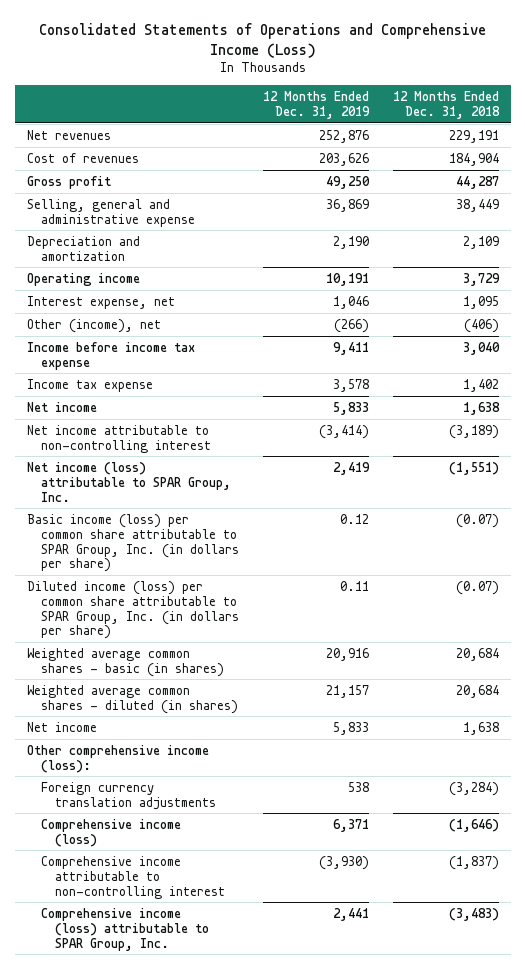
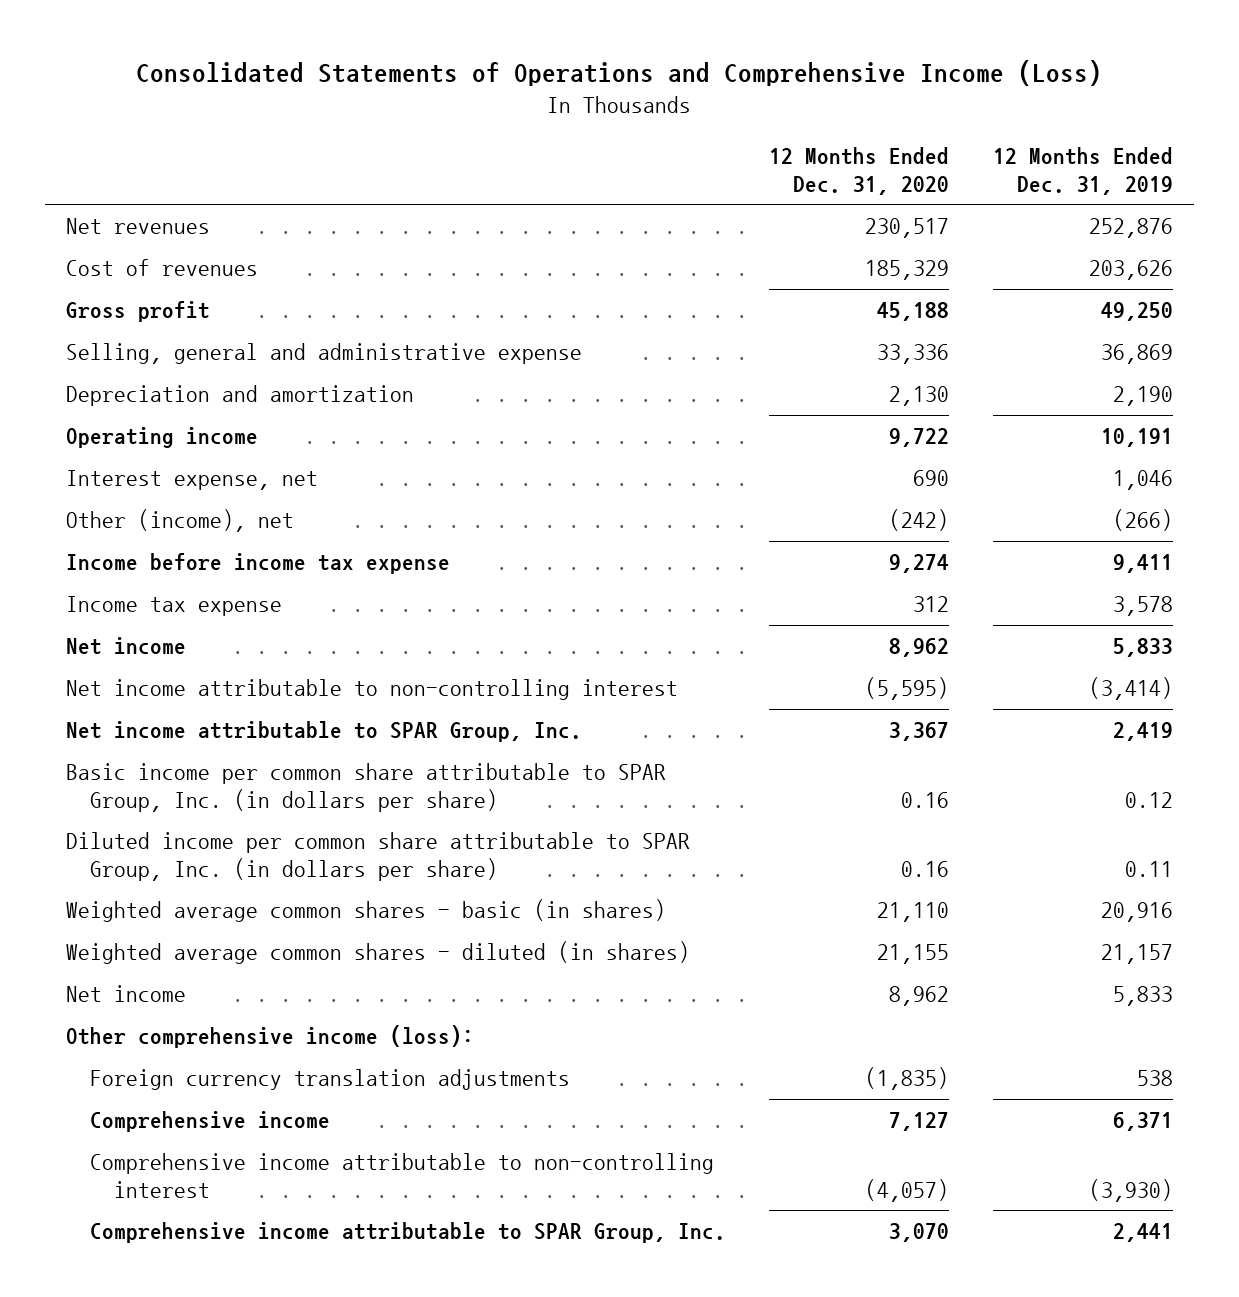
[392,90,500,119] 12 Months Ended Dec. 31, 2018 -> none
none -> [769,147,950,195] 12 Months Ended Dec. 31, 2020
[26,461,231,502] Net income (loss) attributable to SPAR Group, Inc. -> [66,721,583,743] Net income attributable to SPAR Group, Inc.
[26,513,239,573] Basic income (loss) per common share attributable to SPAR Group, Inc. (in dollars per share) -> [66,763,667,812] Basic income per common share attributable to SPAR Group, Inc. (in dollars per share)
[26,580,239,640] Diluted income (loss) per common share attributable to SPAR Group, Inc. (in dollars per share) -> [66,832,691,881] Diluted income per common share attributable to SPAR Group, Inc. (in dollars per share)
[40,818,181,847] Comprehensive income (loss) -> [90,1111,331,1133] Comprehensive income
[40,907,210,951] Comprehensive income (loss) attributable to SPAR Group, Inc. -> [90,1222,727,1244] Comprehensive income attributable to SPAR Group, Inc.

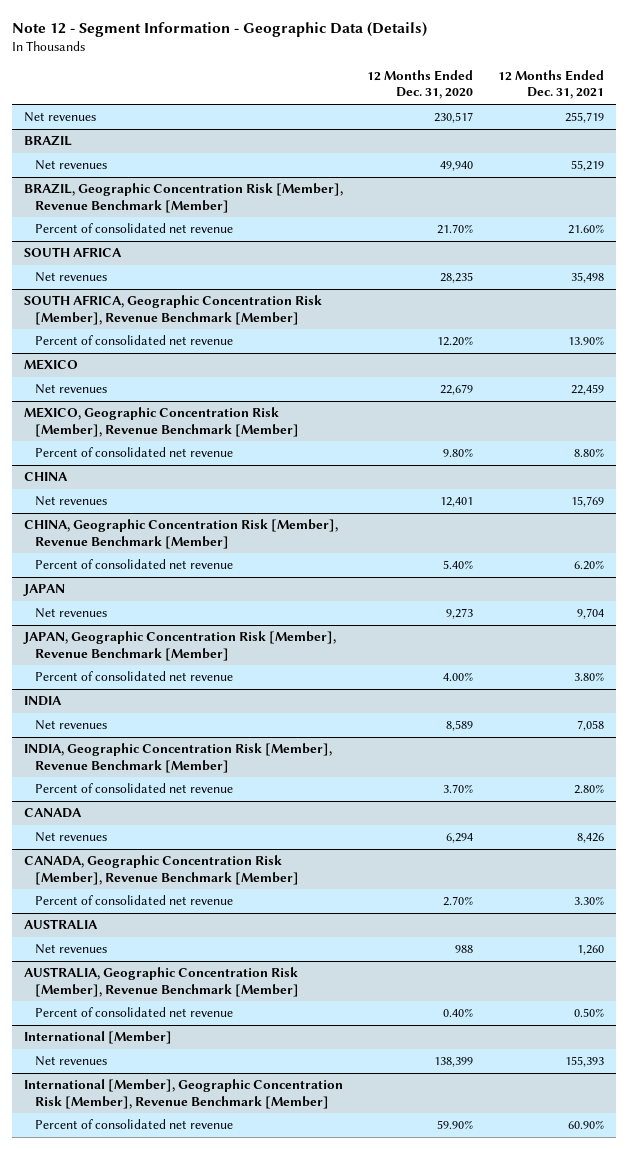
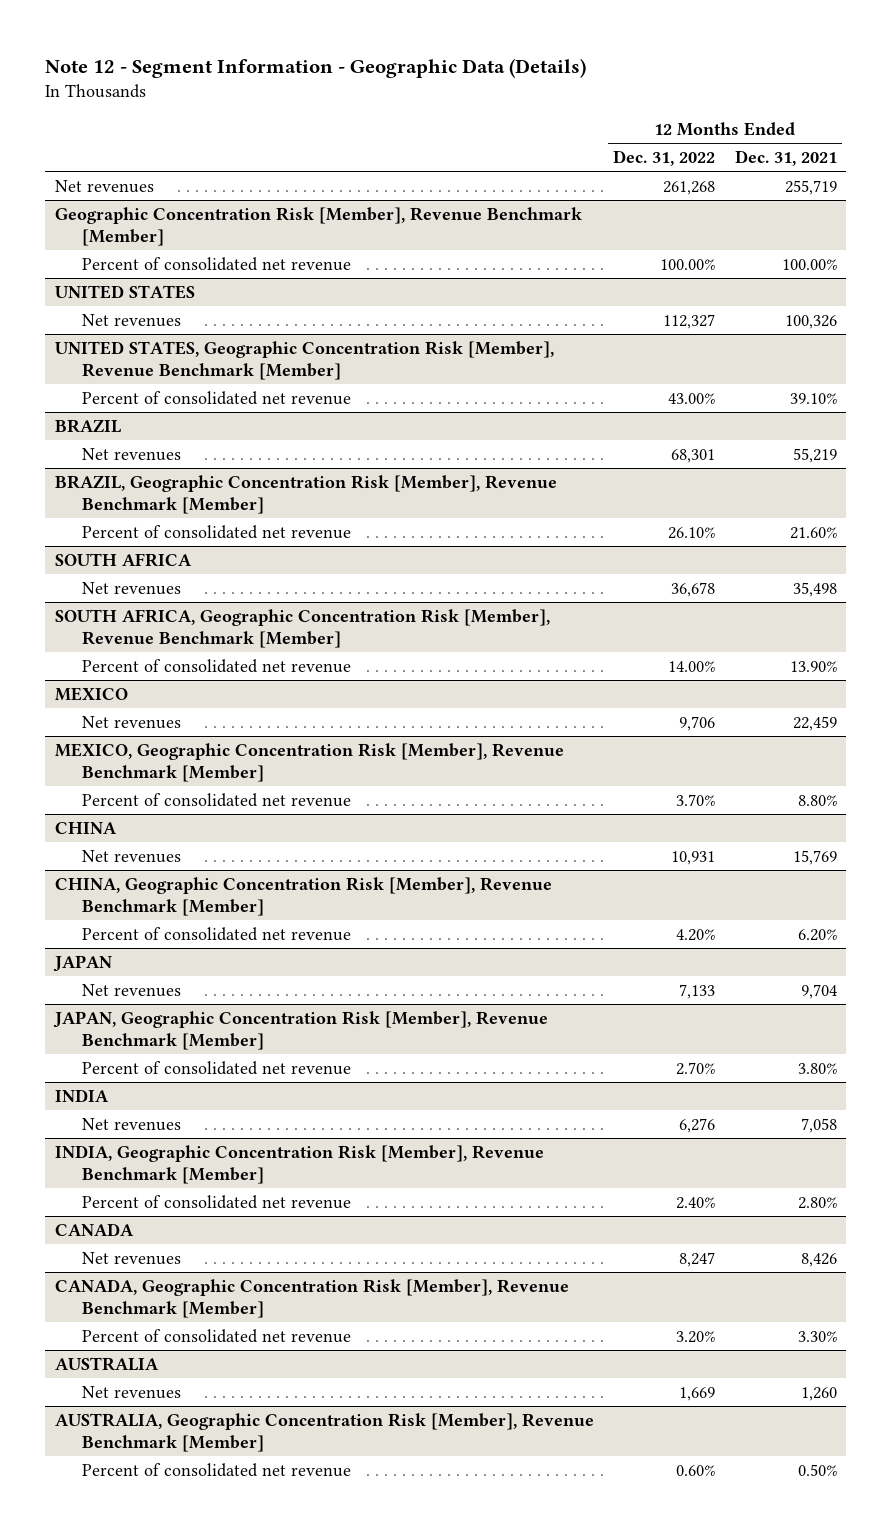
[367,70,474,100] 12 Months Ended Dec. 31, 2020 -> none
none -> [613,149,716,166] Dec. 31, 2022
none -> [54,206,582,247] Geographic Concentration Risk [Member], Revenue Benchmark [Member]
none -> [81,256,351,271] Percent of consolidated net revenue
none -> [54,284,195,299] UNITED STATES
none -> [81,313,181,327] Net revenues
none -> [54,340,554,381] UNITED STATES, Geographic Concentration Risk [Member], Revenue Benchmark [Member]
none -> [81,390,351,405] Percent of consolidated net revenue
[24,1031,173,1045] International [Member] -> none
[34,1056,107,1067] Net revenues -> none
[24,1079,344,1109] International [Member], Geographic Concentration Risk [Member], Revenue Benchmark [Member] -> none
[34,1119,233,1130] Percent of consolidated net revenue -> none

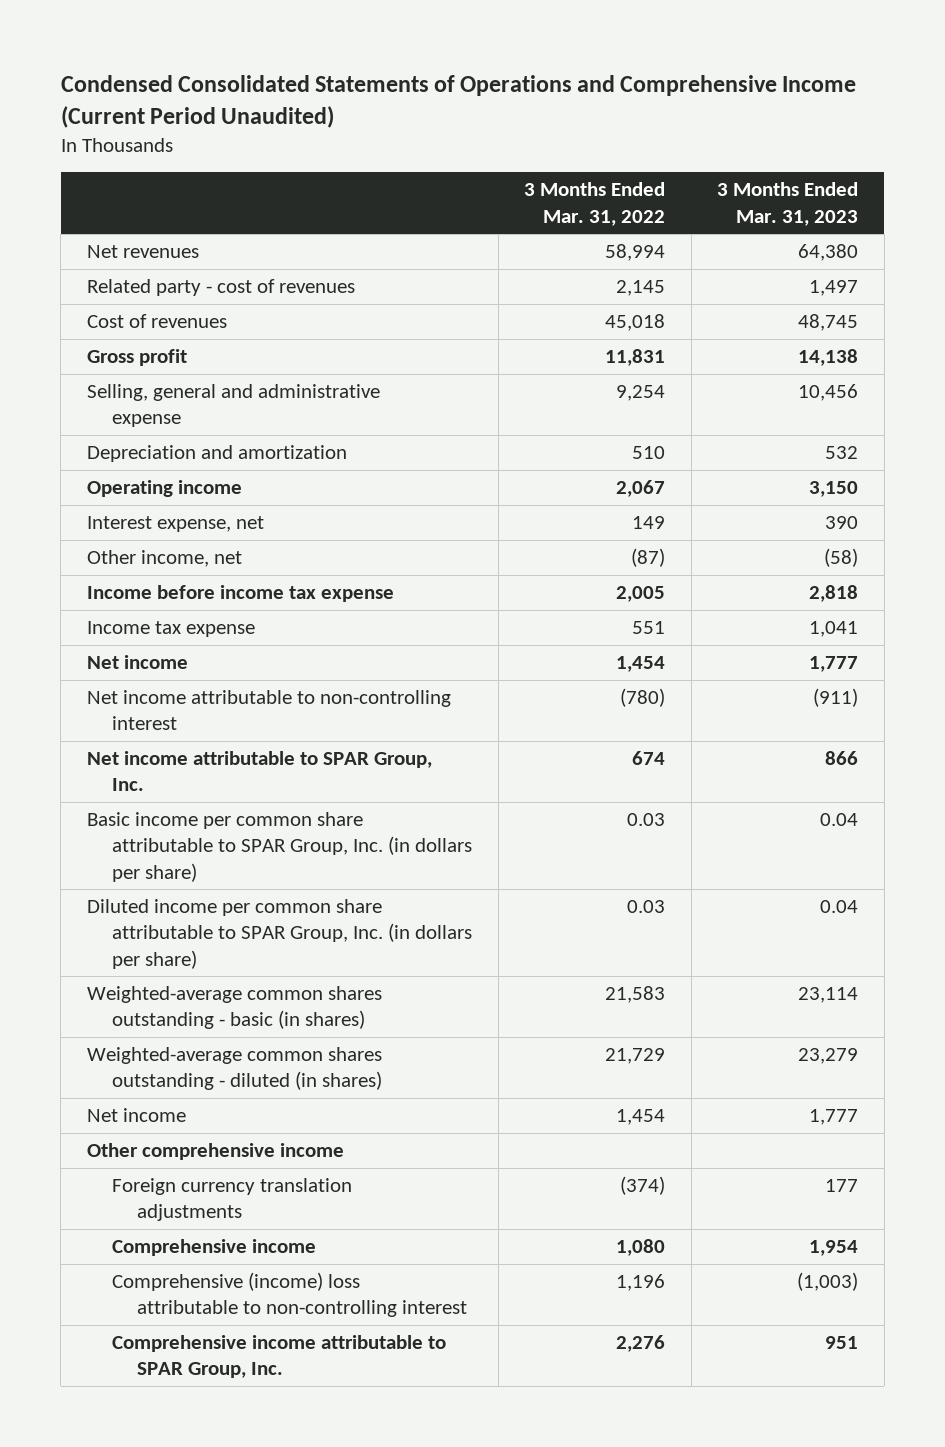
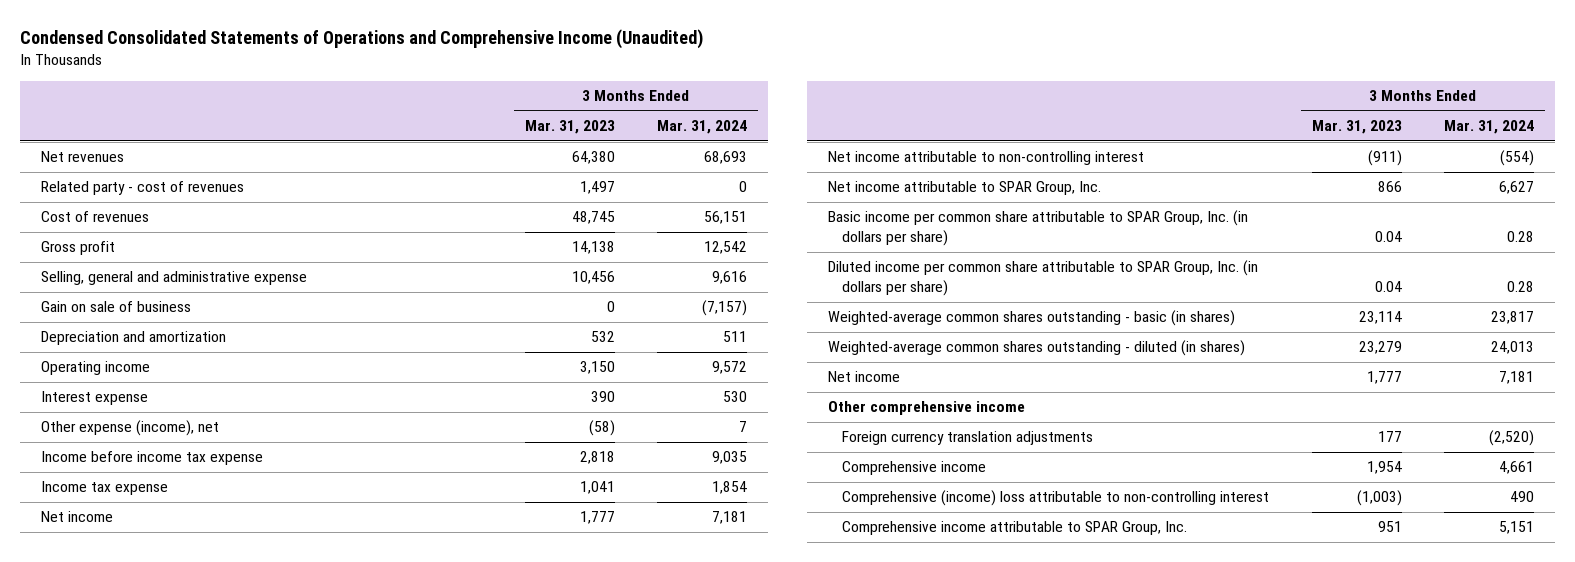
[60,75,856,129] Condensed Consolidated Statements of Operations and Comprehensive Income (Current Period Unaudited) -> [20,29,704,50] Condensed Consolidated Statements of Operations and Comprehensive Income (Unaudited)
[524,182,666,226] 3 Months Ended Mar. 31, 2022 -> none
none -> [657,120,748,135] Mar. 31, 2024
none -> [41,301,192,313] Gain on sale of business
[86,516,264,533] Interest expense, net -> [41,391,149,406] Interest expense
[86,550,242,568] Other income, net -> [41,420,220,437] Other expense (income), net

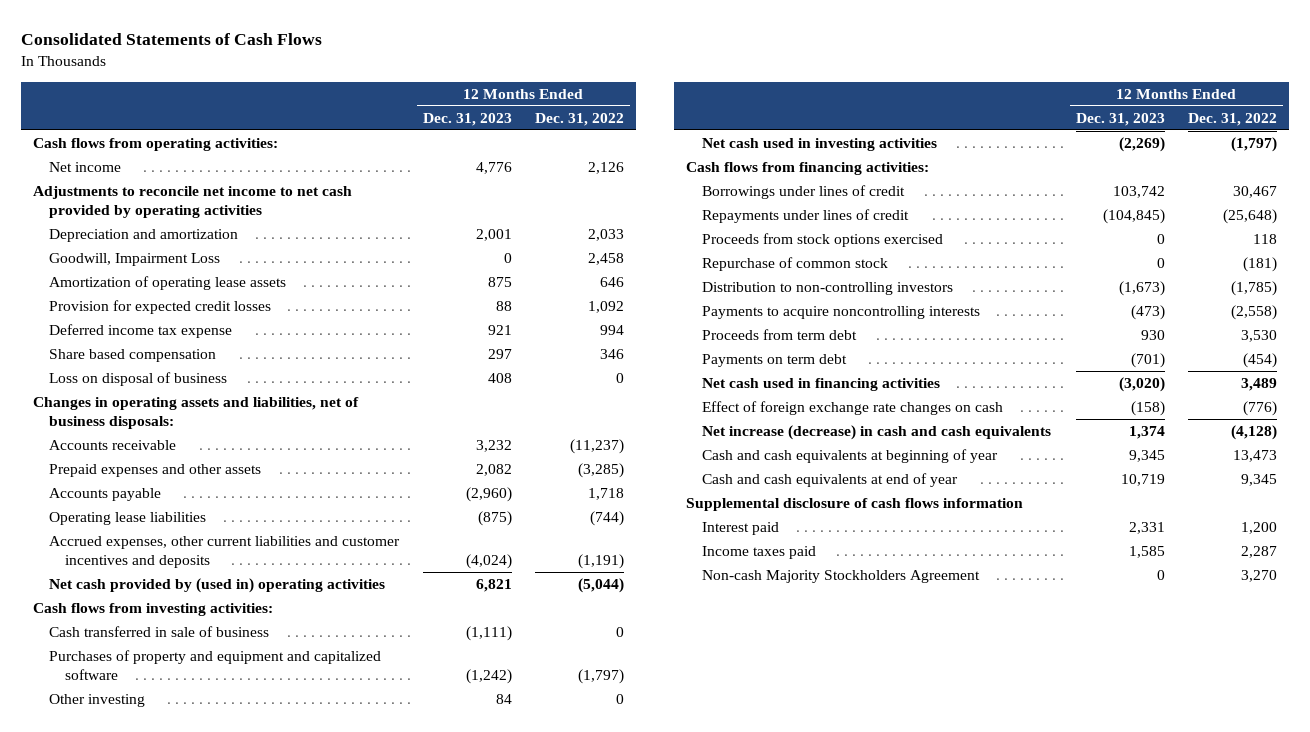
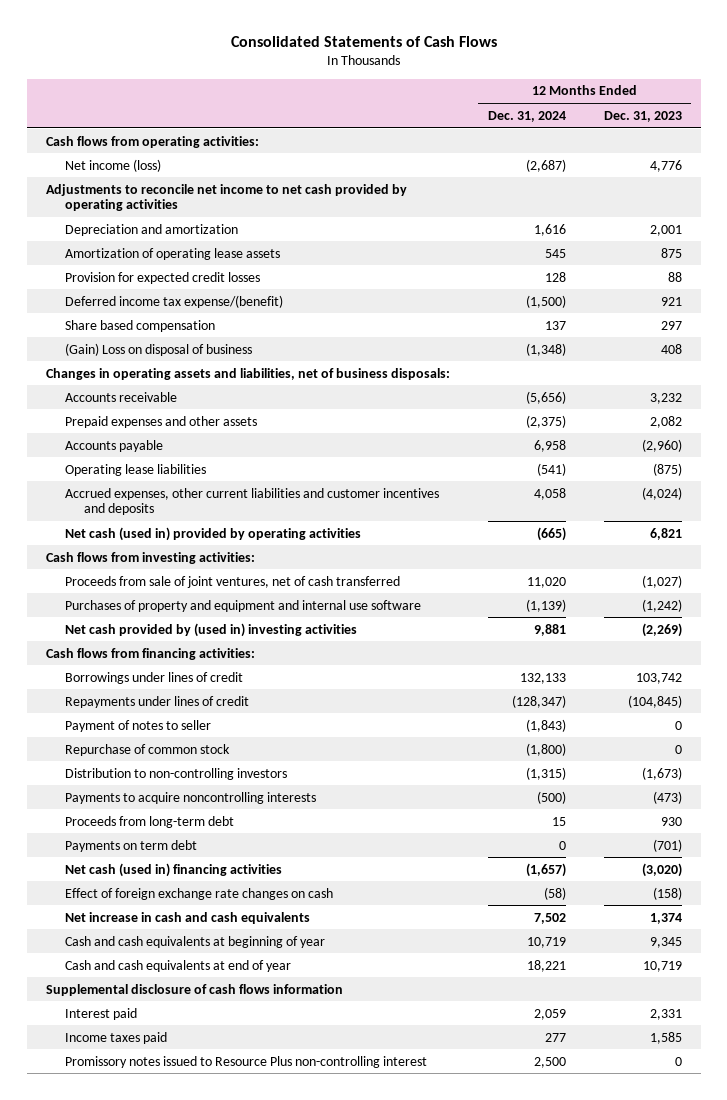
[535,112,625,126] Dec. 31, 2022 -> none
none -> [487,110,566,122] Dec. 31, 2024
[49,162,122,173] Net income -> [64,158,161,172] Net income (loss)
[49,253,221,267] Goodwill, Impairment Loss -> none
[49,324,233,339] Deferred income tax expense -> [64,294,283,308] Deferred income tax expense/(benefit)
[49,372,228,387] Loss on disposal of business -> [64,342,252,356] (Gain) Loss on disposal of business
[49,578,386,594] Net cash provided by (used in) operating activities -> [64,526,361,541] Net cash (used in) provided by operating activities
[49,626,270,638] Cash transferred in sale of business -> none
[49,694,146,708] Other investing -> none
none -> [64,575,400,588] Proceeds from sale of joint ventures, net of cash transferred
[49,650,382,681] Purchases of property and equipment and capitalized software -> [64,599,421,612] Purchases of property and equipment and internal use software
[702,138,938,152] Net cash used in investing activities -> [64,622,357,637] Net cash provided by (used in) investing activities
[702,233,944,248] Proceeds from stock options exercised -> none
none -> [64,719,211,732] Payment of notes to seller
[702,329,858,341] Proceeds from term debt -> [64,815,234,828] Proceeds from long-term debt
[702,378,941,392] Net cash used in financing activities -> [64,862,282,877] Net cash (used in) financing activities
[702,425,1052,441] Net increase (decrease) in cash and cash equivalents -> [64,911,310,924] Net increase in cash and cash equivalents
[702,570,981,584] Non-cash Majority Stockholders Agreement -> none
none -> [64,1055,427,1068] Promissory notes issued to Resource Plus non-controlling interest

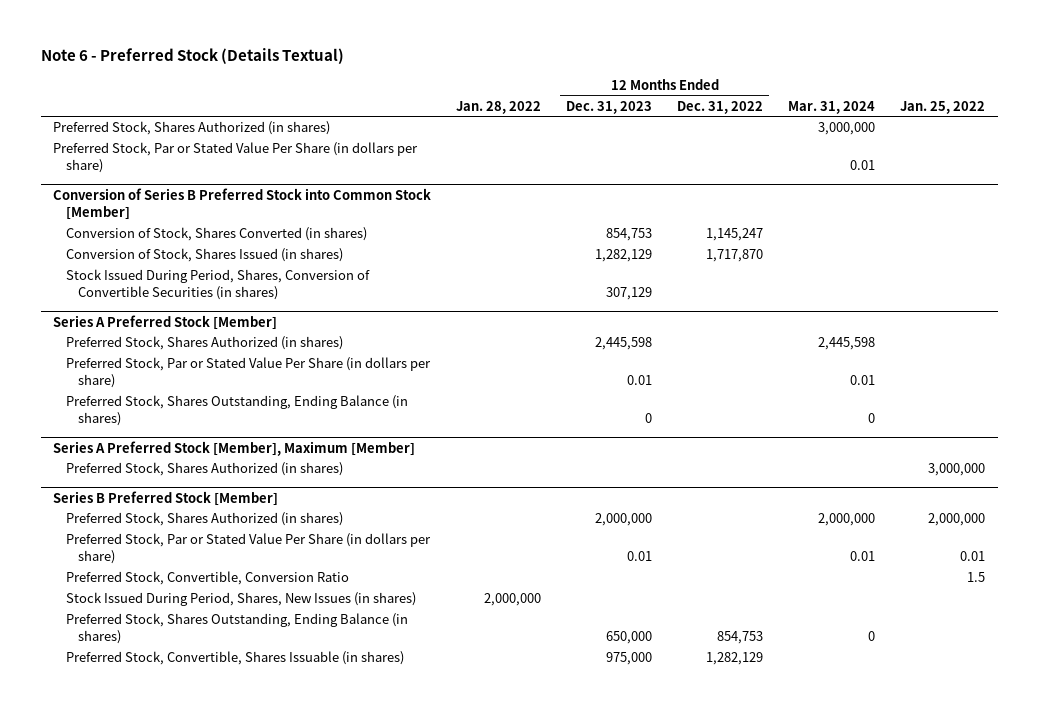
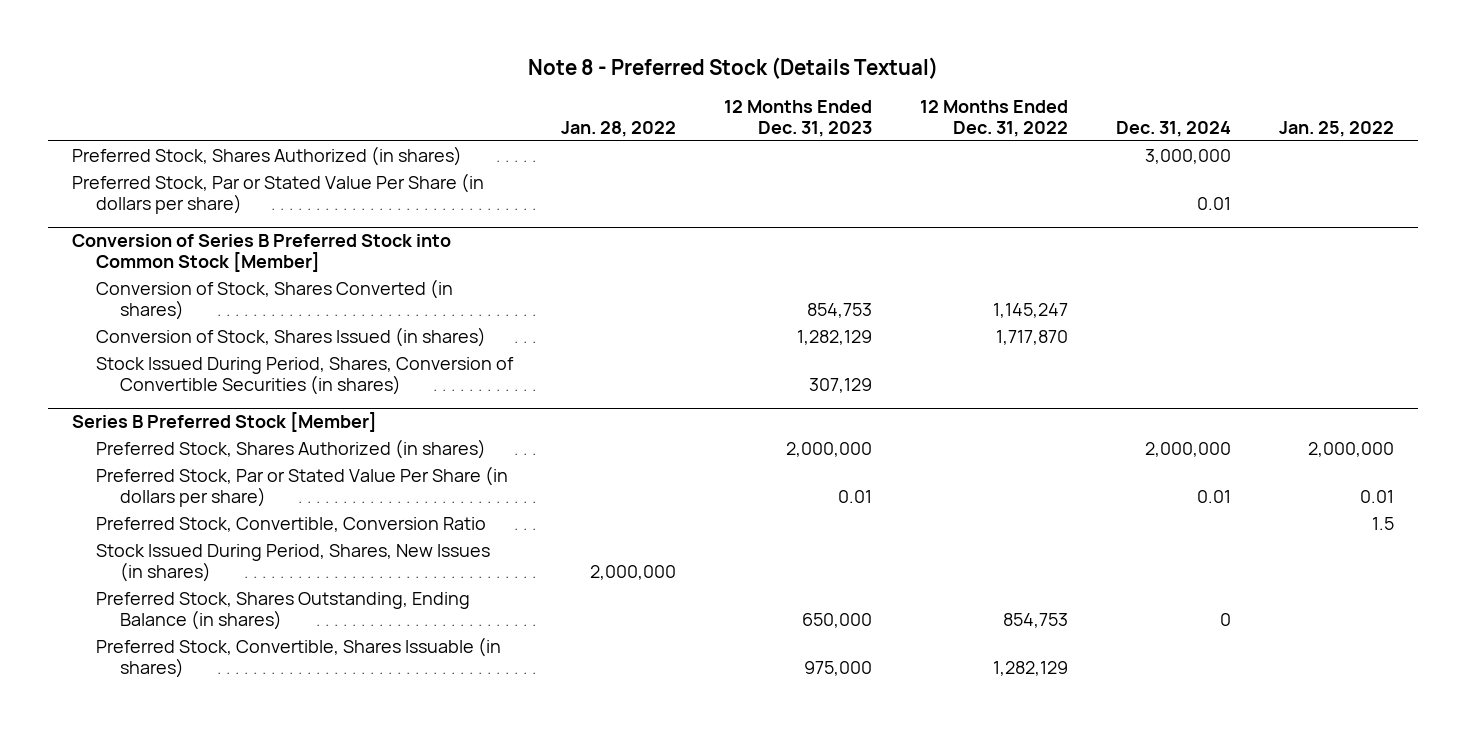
[40,48,344,65] Note 6 - Preferred Stock (Details Textual) -> [527,57,938,80] Note 8 - Preferred Stock (Details Textual)
[788,100,876,114] Mar. 31, 2024 -> none
none -> [1116,120,1232,137] Dec. 31, 2024
[53,314,278,330] Series A Preferred Stock [Member] -> none
[65,336,343,351] Preferred Stock, Shares Authorized (in shares) -> none
[65,357,431,389] Preferred Stock, Par or Stated Value Per Share (in dollars per share) -> none
[65,395,408,427] Preferred Stock, Shares Outstanding, Ending Balance (in shares) -> none
[53,440,416,456] Series A Preferred Stock [Member], Maximum [Member] -> none
[65,462,343,477] Preferred Stock, Shares Authorized (in shares) -> none

